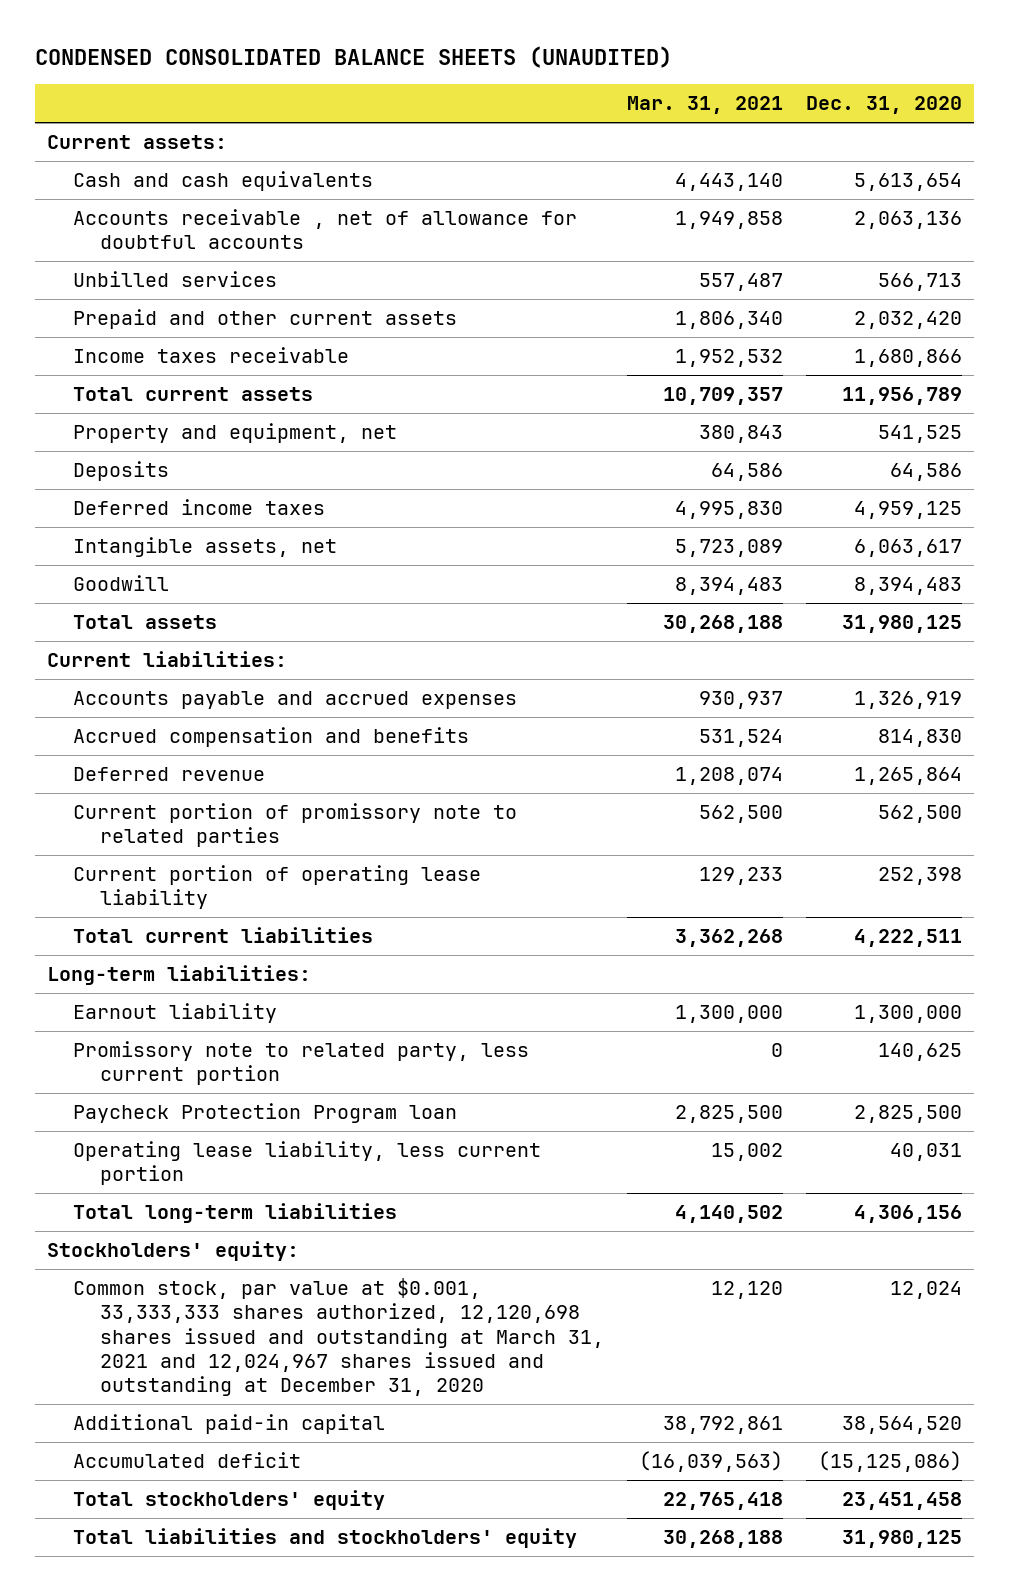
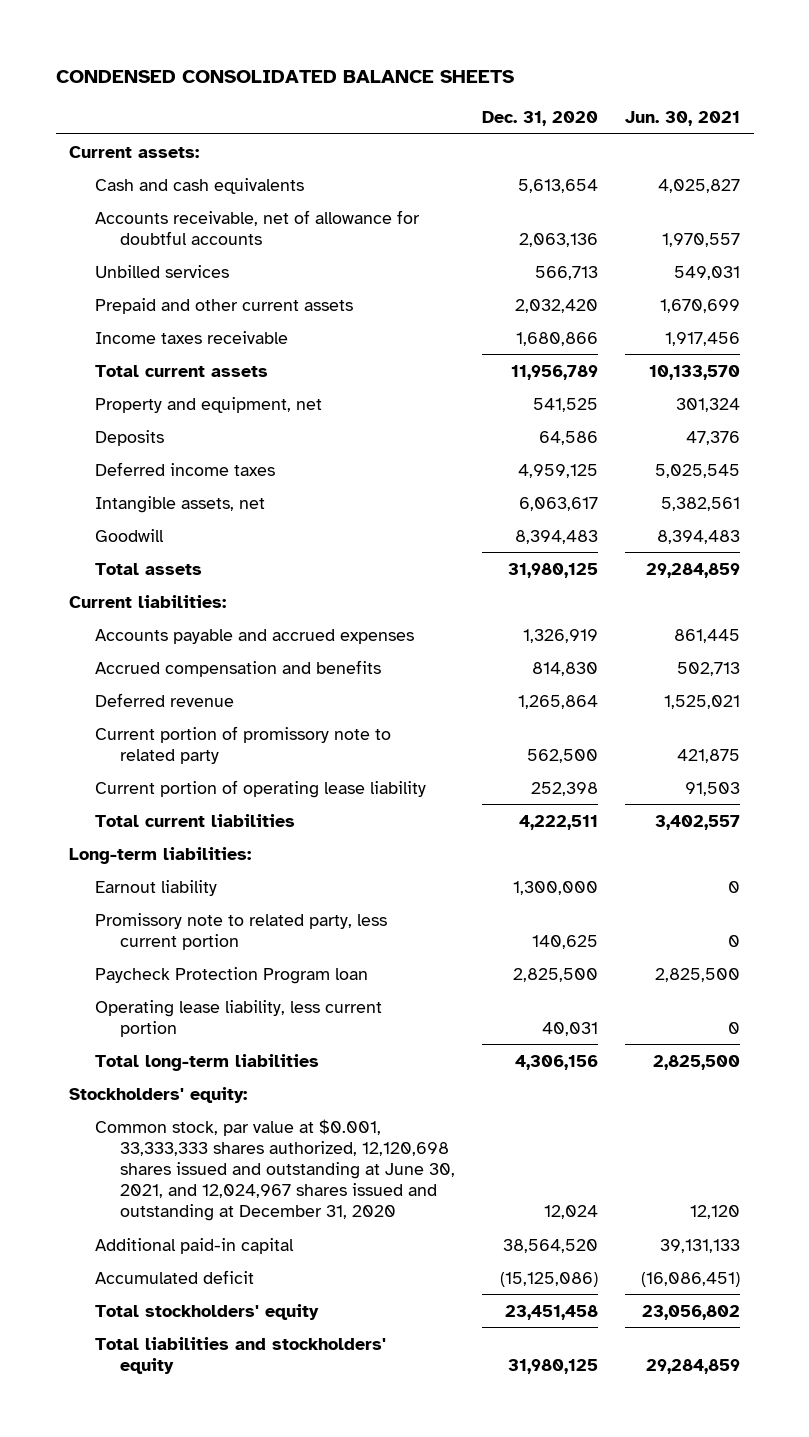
[34,45,672,68] CONDENSED CONSOLIDATED BALANCE SHEETS (UNAUDITED) -> [55,69,514,83] CONDENSED CONSOLIDATED BALANCE SHEETS
[626,96,783,115] Mar. 31, 2021 -> none
none -> [625,111,741,127] Jun. 30, 2021
[73,209,578,250] Accounts receivable , net of allowance for doubtful accounts -> [94,209,420,245] Accounts receivable, net of allowance for doubtful accounts
[73,803,518,848] Current portion of promissory note to related parties -> [94,725,391,764] Current portion of promissory note to related party
[73,1278,604,1397] Common stock, par value at $0.001, 33,333,333 shares authorized, 12,120,698 shares issued and outstanding at March 31, 2021 and 12,024,967 shares issued and outstanding at December 31, 2020 -> [94,1118,455,1222] Common stock, par value at $0.001, 33,333,333 shares authorized, 12,120,698 shares issued and outstanding at June 30, 2021, and 12,024,967 shares issued and outstanding at December 31, 2020

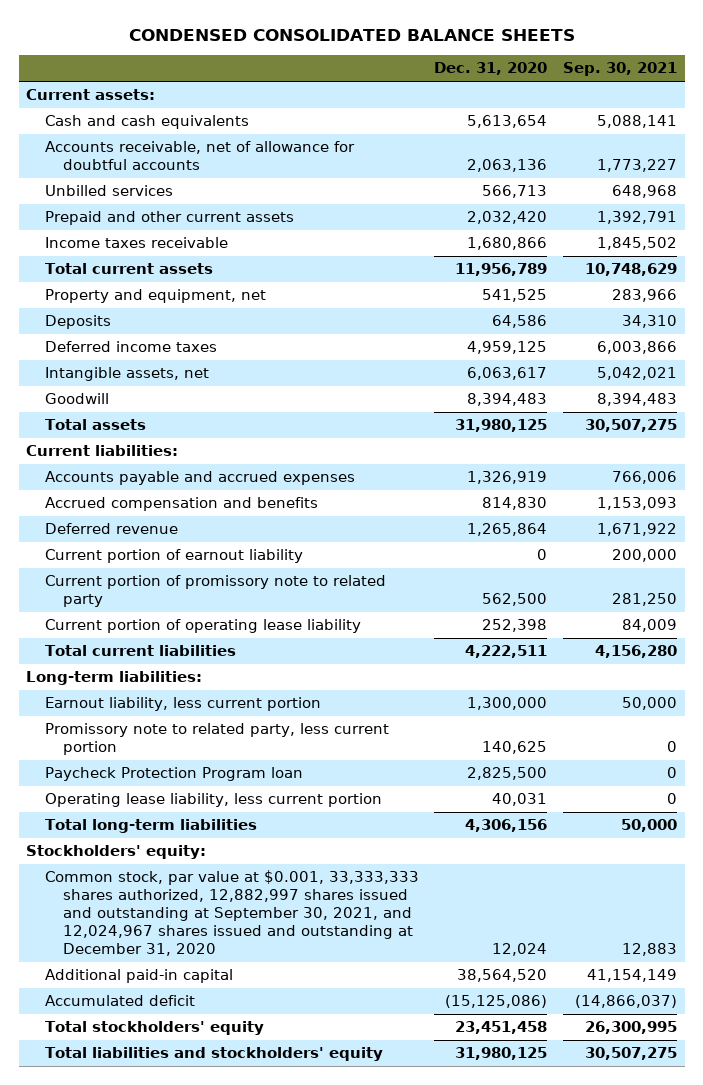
[625,111,741,127] Jun. 30, 2021 -> none
none -> [563,62,678,77] Sep. 30, 2021
none -> [44,549,303,564] Current portion of earnout liability
[94,879,217,896] Earnout liability -> none
none -> [44,697,321,712] Earnout liability, less current portion
[94,1118,455,1222] Common stock, par value at $0.001, 33,333,333 shares authorized, 12,120,698 shares issued and outstanding at June 30, 2021, and 12,024,967 shares issued and outstanding at December 31, 2020 -> [44,870,419,957] Common stock, par value at $0.001, 33,333,333 shares authorized, 12,882,997 shares issued and outstanding at September 30, 2021, and 12,024,967 shares issued and outstanding at December 31, 2020

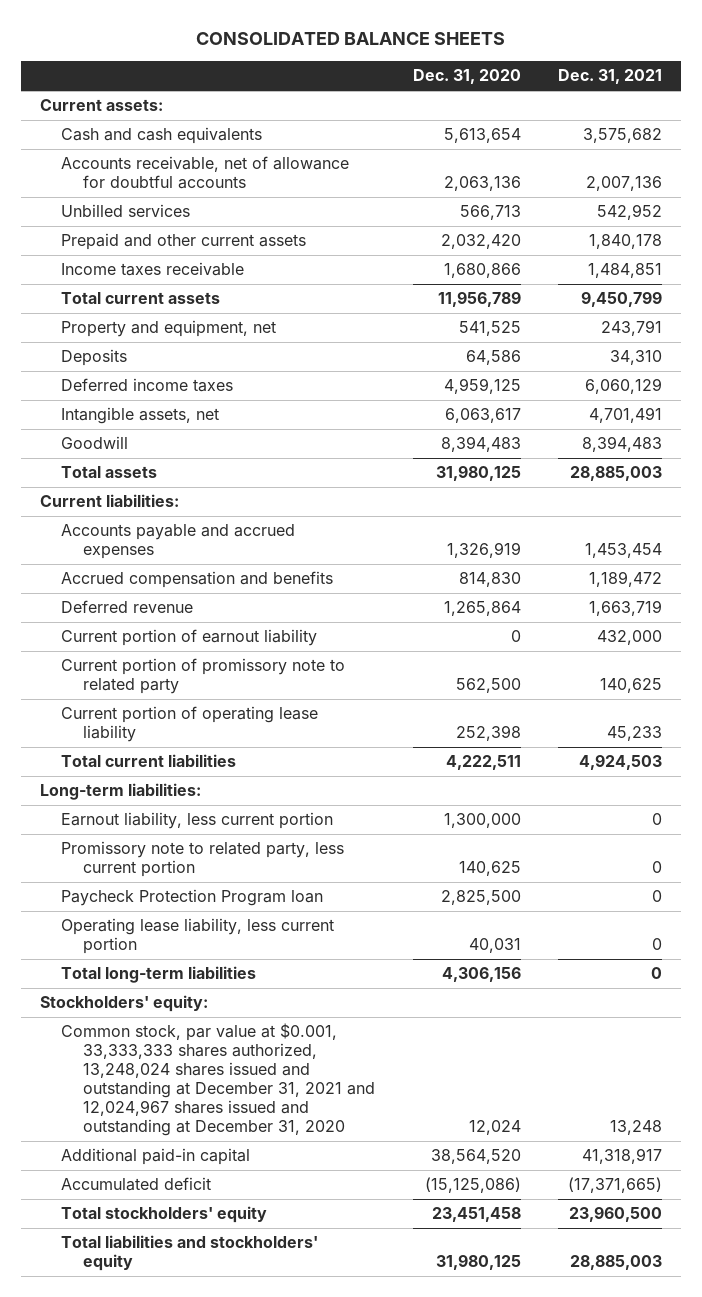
[128,28,575,41] CONDENSED CONSOLIDATED BALANCE SHEETS -> [195,32,505,46] CONSOLIDATED BALANCE SHEETS
[563,62,678,77] Sep. 30, 2021 -> none
none -> [558,69,663,85] Dec. 31, 2021
[44,870,419,957] Common stock, par value at $0.001, 33,333,333 shares authorized, 12,882,997 shares issued and outstanding at September 30, 2021, and 12,024,967 shares issued and outstanding at December 31, 2020 -> [61,1023,376,1137] Common stock, par value at $0.001, 33,333,333 shares authorized, 13,248,024 shares issued and outstanding at December 31, 2021 and 12,024,967 shares issued and outstanding at December 31, 2020

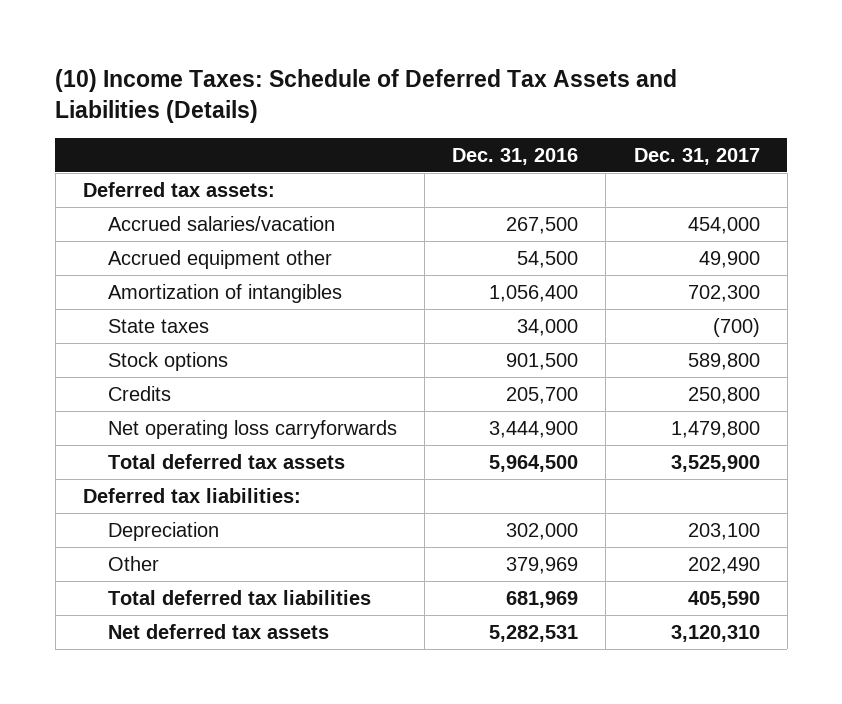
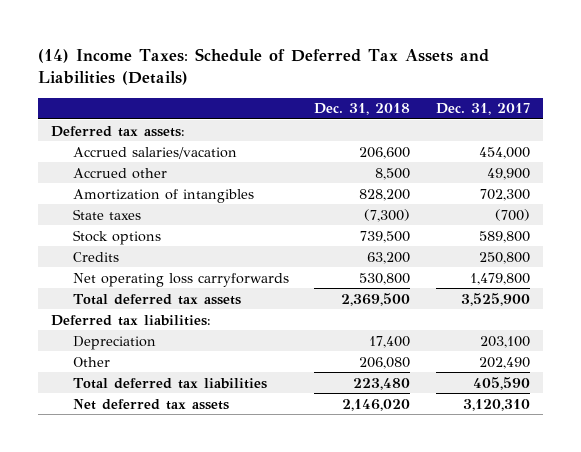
[55,68,678,123] (10) Income Taxes: Schedule of Deferred Tax Assets and Liabilities (Details) -> [38,47,490,86] (14) Income Taxes: Schedule of Deferred Tax Assets and Liabilities (Details)
[452,147,579,165] Dec. 31, 2016 -> none
none -> [314,103,411,116] Dec. 31, 2018
[108,249,333,269] Accrued equipment other -> [72,167,167,179] Accrued other

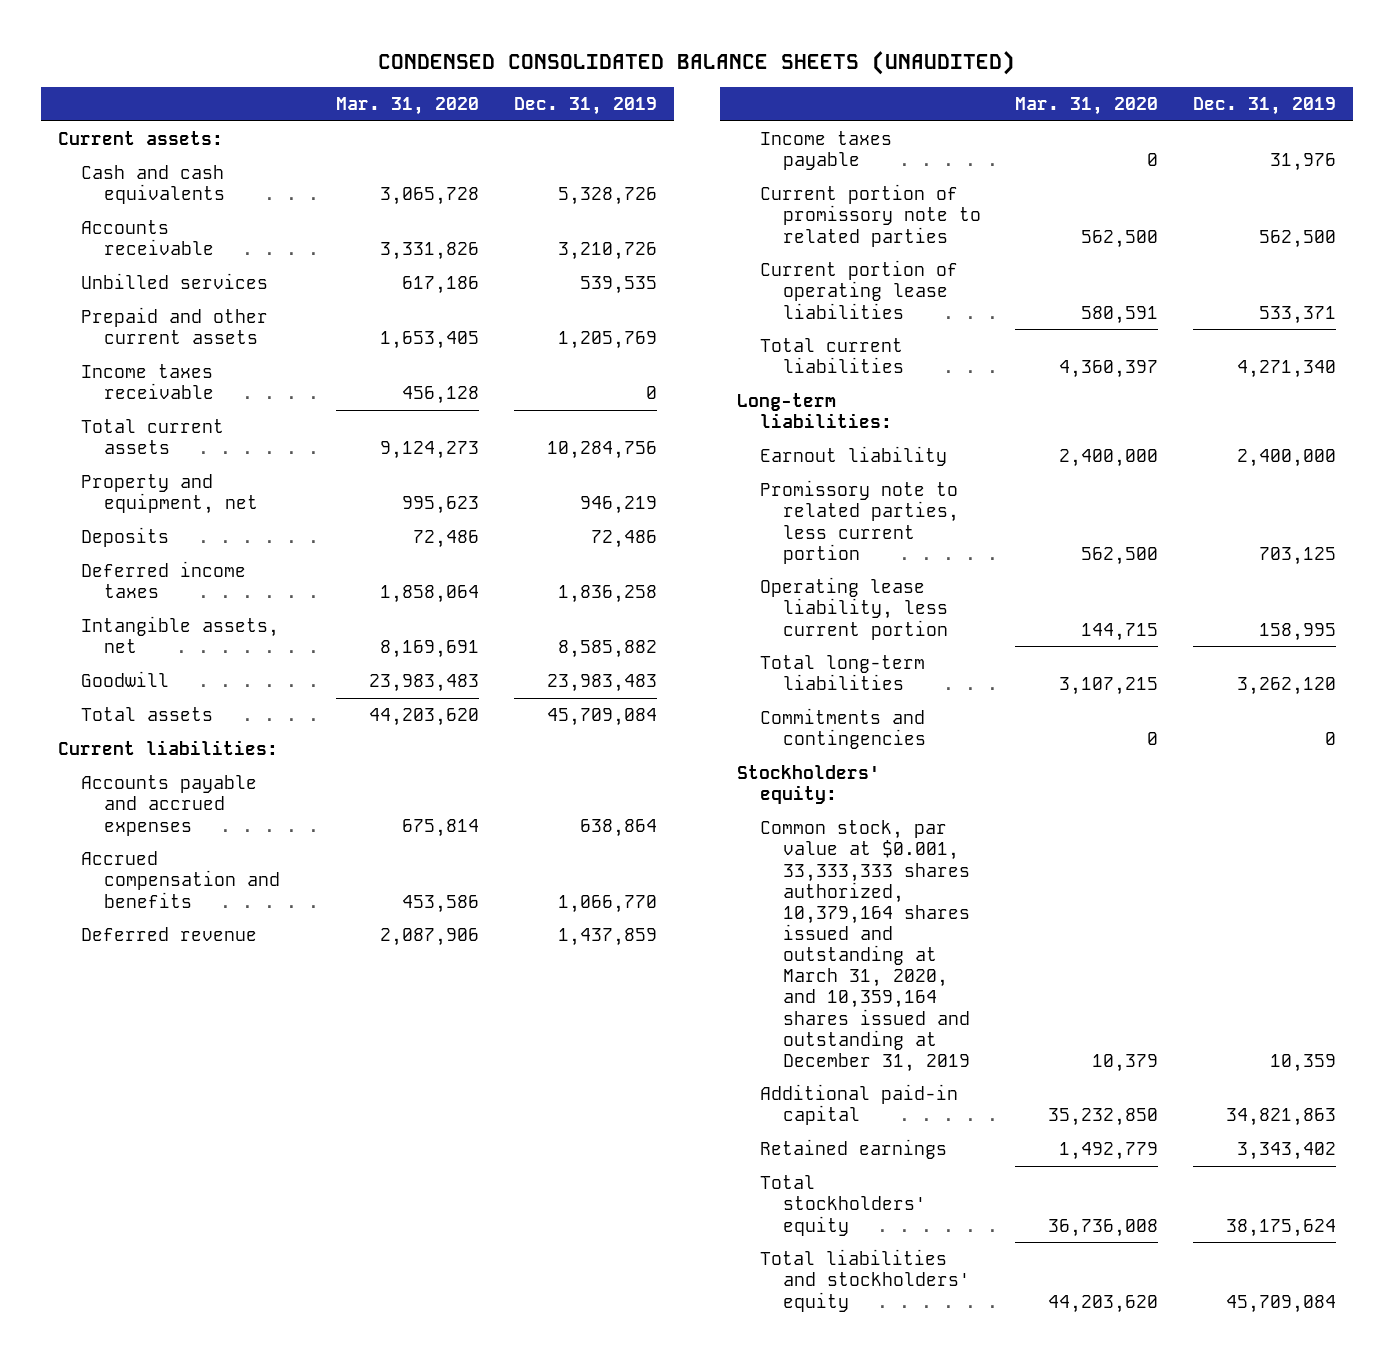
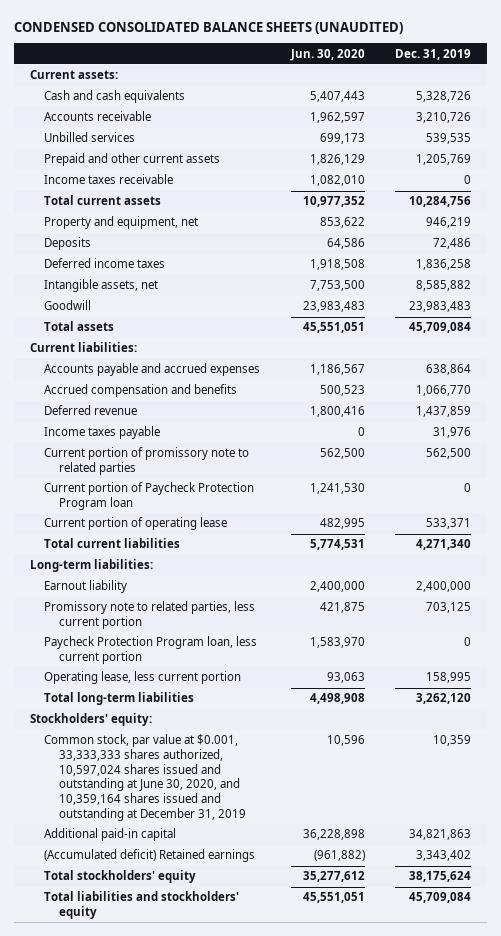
[336,97,480,116] Mar. 31, 2020 -> none
none -> [289,48,365,61] Jun. 30, 2020
none -> [44,482,255,511] Current portion of Paycheck Protection Program loan
[759,260,958,319] Current portion of operating lease liabilities -> [44,517,228,531] Current portion of operating lease
none -> [44,636,258,665] Paycheck Protection Program loan, less current portion
[759,577,948,640] Operating lease liability, less current portion -> [44,671,242,685] Operating lease, less current portion
[759,708,926,750] Commitments and contingencies -> none
[759,820,970,1072] Common stock, par value at $0.001, 33,333,333 shares authorized, 10,379,164 shares issued and outstanding at March 31, 2020, and 10,359,164 shares issued and outstanding at December 31, 2019 -> [44,734,246,821] Common stock, par value at $0.001, 33,333,333 shares authorized, 10,597,024 shares issued and outstanding at June 30, 2020, and 10,359,164 shares issued and outstanding at December 31, 2019
[759,1139,947,1160] Retained earnings -> [44,849,256,863] (Accumulated deficit) Retained earnings

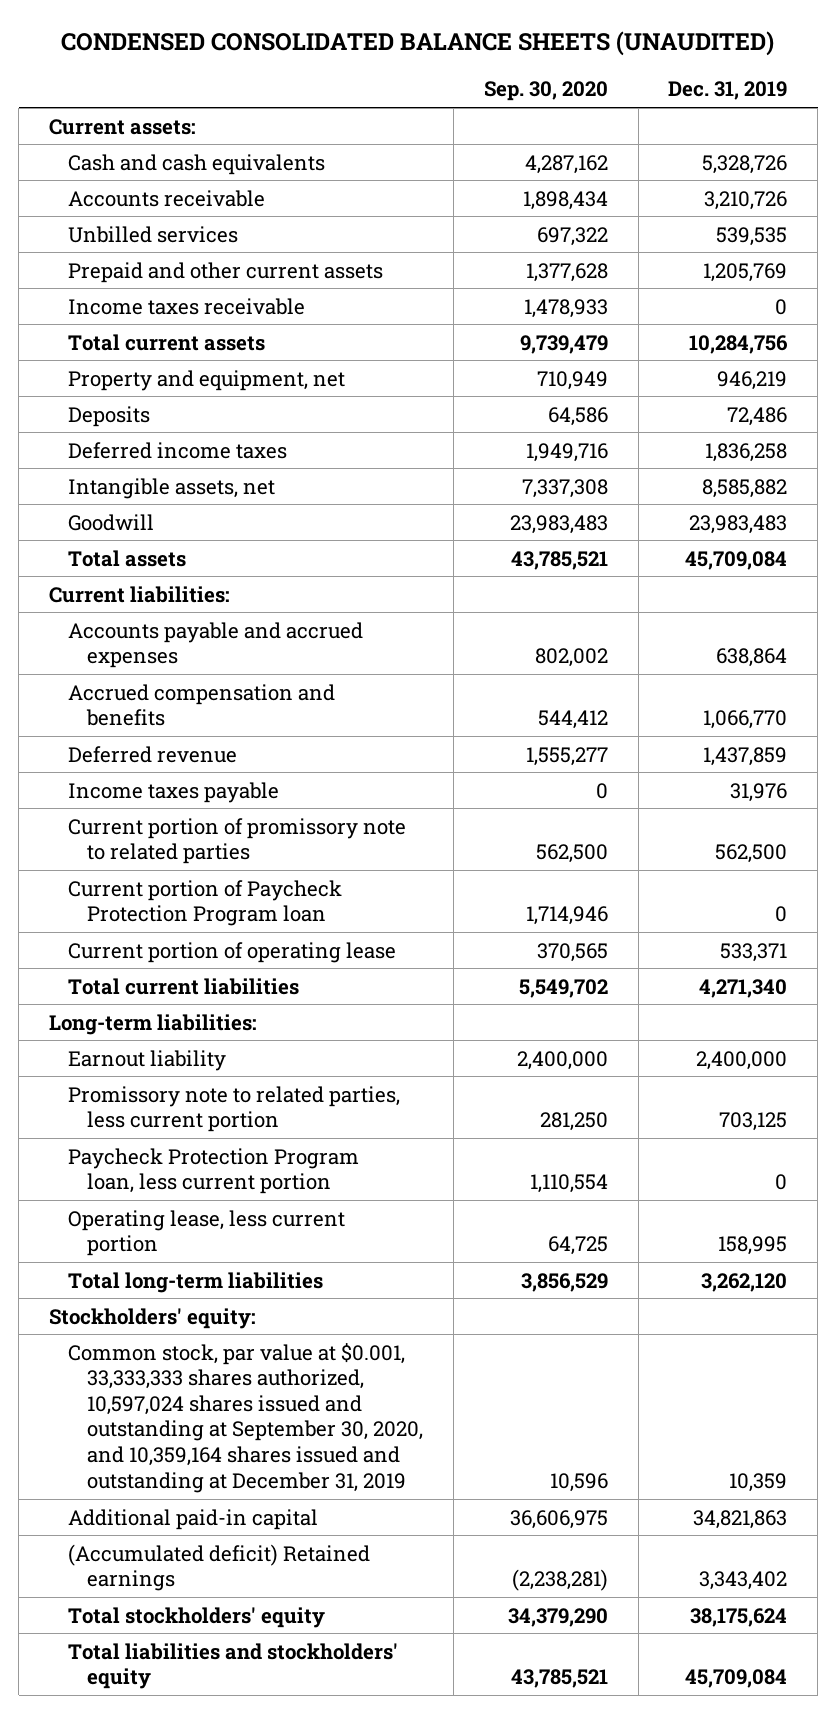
[289,48,365,61] Jun. 30, 2020 -> none
none -> [483,81,608,102] Sep. 30, 2020
[44,734,246,821] Common stock, par value at $0.001, 33,333,333 shares authorized, 10,597,024 shares issued and outstanding at June 30, 2020, and 10,359,164 shares issued and outstanding at December 31, 2019 -> [67,1342,423,1493] Common stock, par value at $0.001, 33,333,333 shares authorized, 10,597,024 shares issued and outstanding at September 30, 2020, and 10,359,164 shares issued and outstanding at December 31, 2019

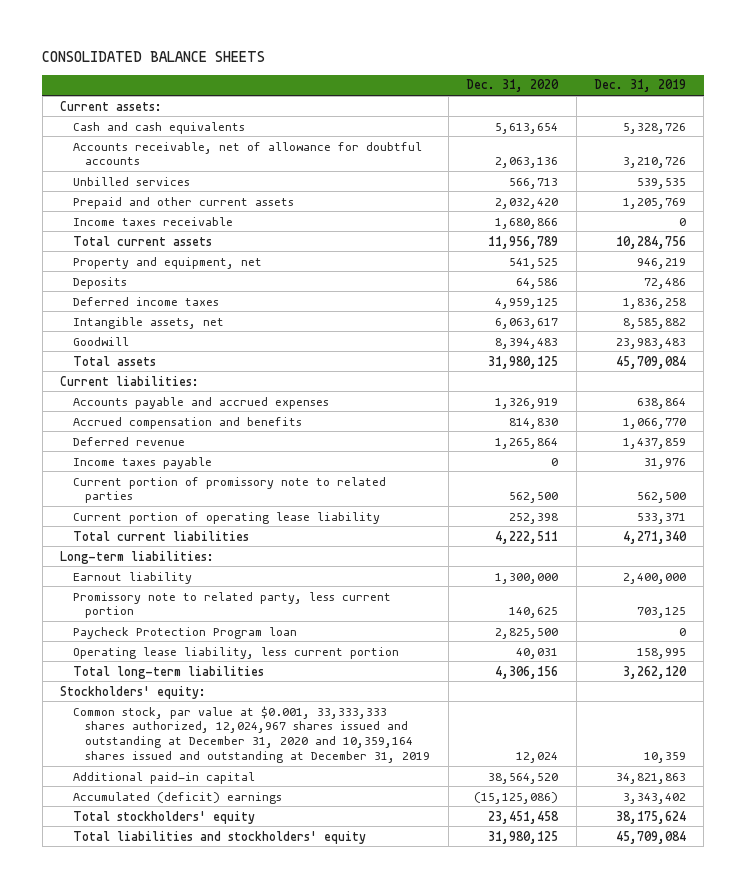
[61,31,775,57] CONDENSED CONSOLIDATED BALANCE SHEETS (UNAUDITED) -> [42,51,266,63] CONSOLIDATED BALANCE SHEETS
[483,81,608,102] Sep. 30, 2020 -> none
none -> [466,79,560,93] Dec. 31, 2020
[67,189,265,207] Accounts receivable -> [72,141,422,166] Accounts receivable, net of allowance for doubtful accounts
[67,879,342,927] Current portion of Paycheck Protection Program loan -> none
[67,941,396,963] Current portion of operating lease -> [72,511,380,524] Current portion of operating lease liability
[67,1085,400,1133] Promissory note to related parties, less current portion -> [72,591,391,619] Promissory note to related party, less current portion
[67,1147,359,1195] Paycheck Protection Program loan, less current portion -> [72,626,297,639] Paycheck Protection Program loan
[67,1209,345,1257] Operating lease, less current portion -> [72,646,399,659] Operating lease liability, less current portion
[67,1342,423,1493] Common stock, par value at $0.001, 33,333,333 shares authorized, 10,597,024 shares issued and outstanding at September 30, 2020, and 10,359,164 shares issued and outstanding at December 31, 2019 -> [72,705,431,763] Common stock, par value at $0.001, 33,333,333 shares authorized, 12,024,967 shares issued and outstanding at December 31, 2020 and 10,359,164 shares issued and outstanding at December 31, 2019
[67,1543,370,1592] (Accumulated deficit) Retained earnings -> [72,791,282,804] Accumulated (deficit) earnings

